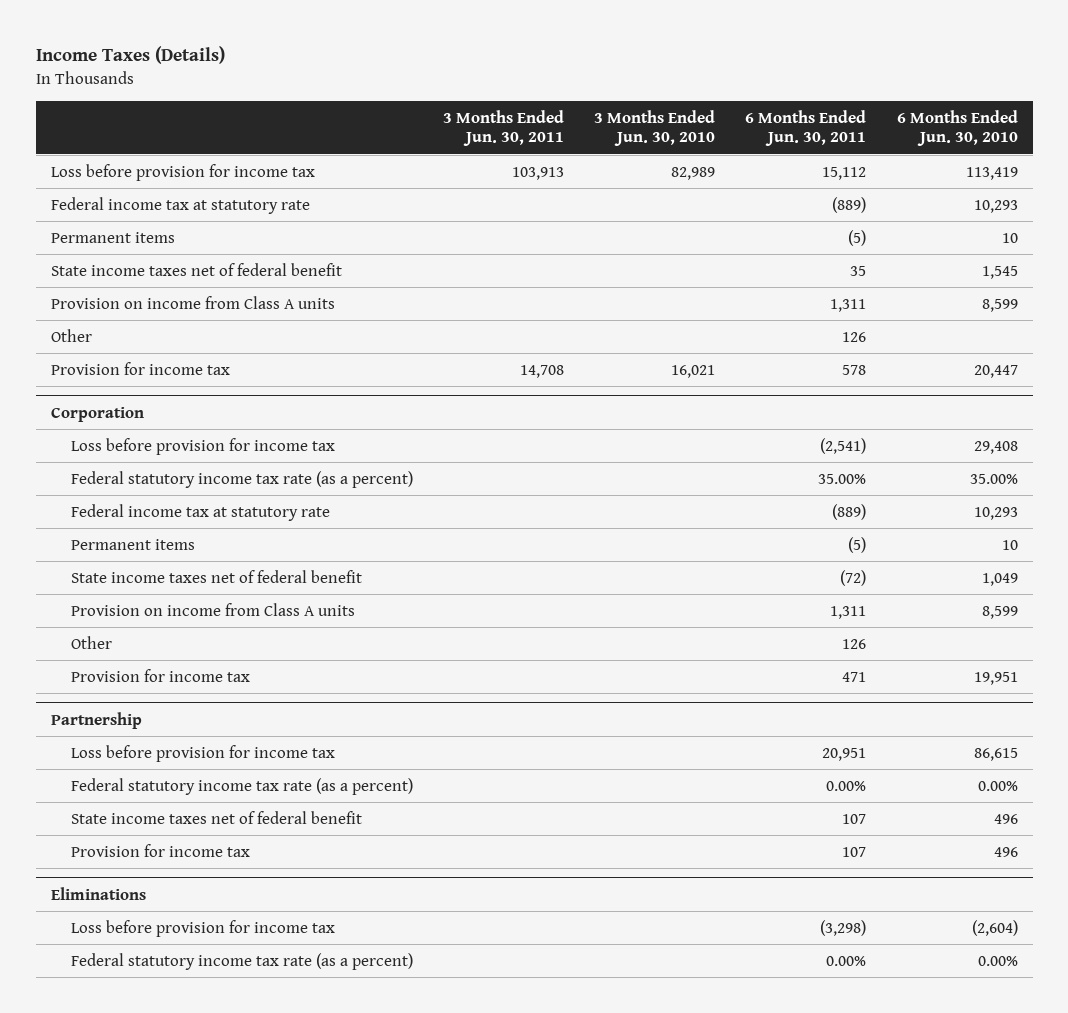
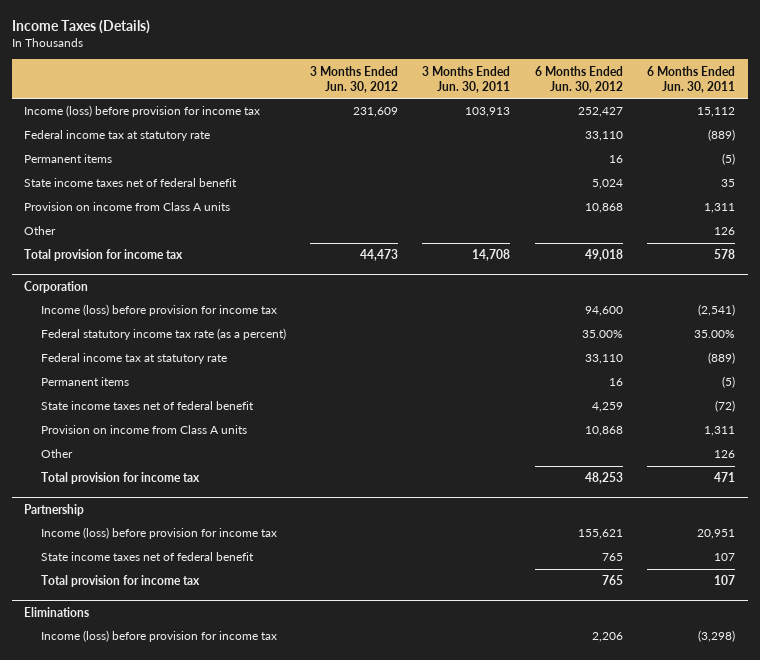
[594,109,716,147] 3 Months Ended Jun. 30, 2010 -> none
[896,109,1018,147] 6 Months Ended Jun. 30, 2010 -> none
none -> [310,65,399,93] 3 Months Ended Jun. 30, 2012
none -> [534,65,623,93] 6 Months Ended Jun. 30, 2012
[50,163,315,181] Loss before provision for income tax -> [24,105,261,118] Income (loss) before provision for income tax
[50,361,230,375] Provision for income tax -> [24,249,184,262] Total provision for income tax
[70,437,335,455] Loss before provision for income tax -> [40,304,277,317] Income (loss) before provision for income tax
[70,668,250,682] Provision for income tax -> [40,472,200,485] Total provision for income tax
[70,777,413,795] Federal statutory income tax rate (as a percent) -> none
[70,744,335,762] Loss before provision for income tax -> [40,527,277,540] Income (loss) before provision for income tax
[70,843,250,857] Provision for income tax -> [40,575,200,588] Total provision for income tax
[70,952,413,970] Federal statutory income tax rate (as a percent) -> none
[70,919,335,937] Loss before provision for income tax -> [40,630,277,643] Income (loss) before provision for income tax

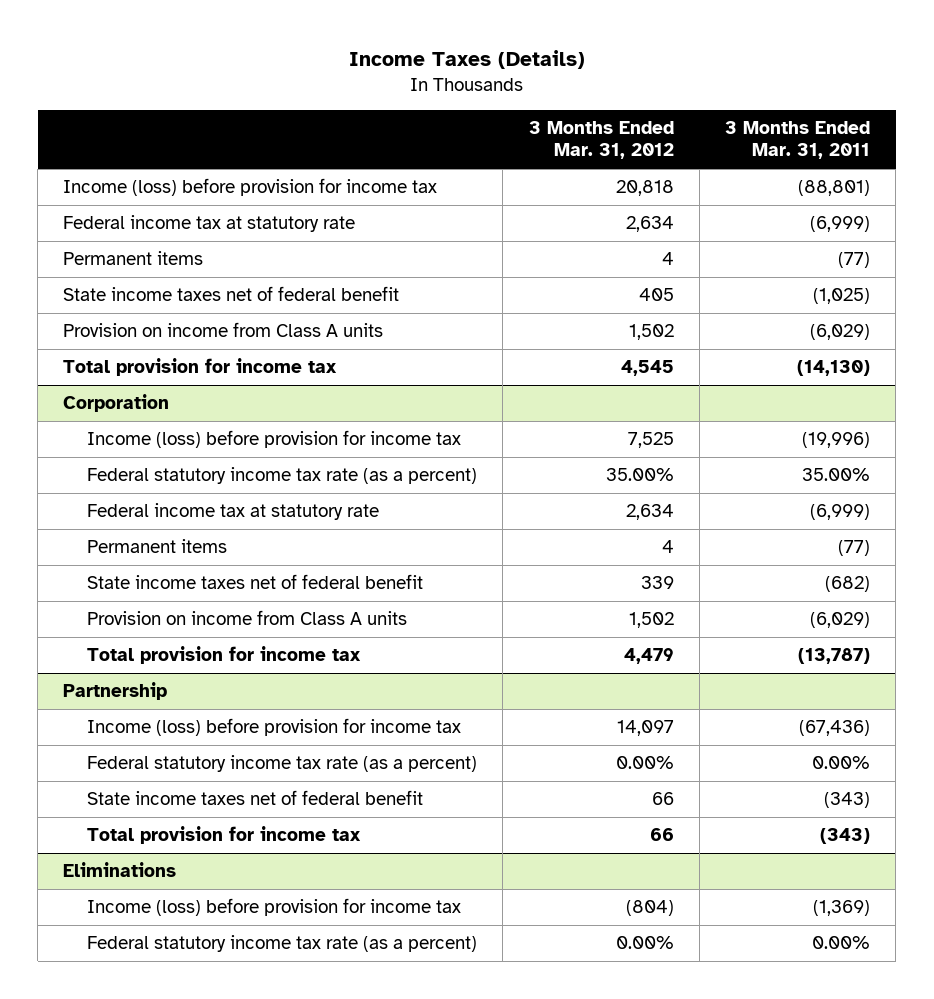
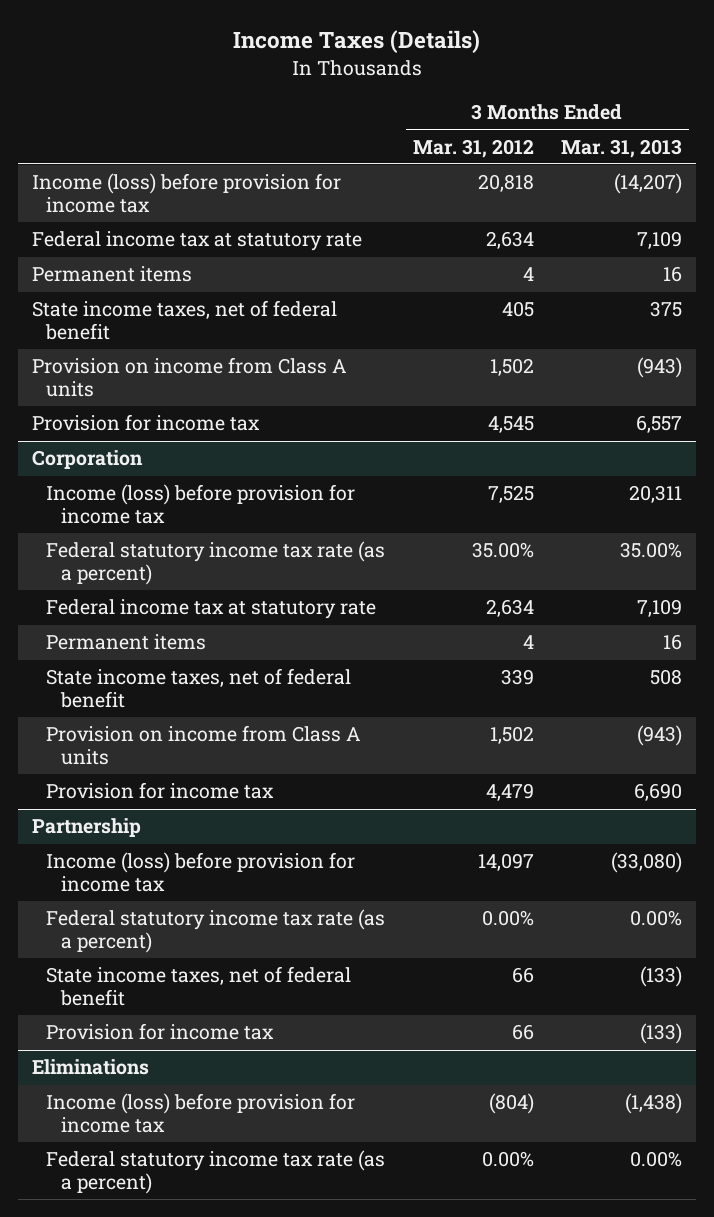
[725,121,871,160] 3 Months Ended Mar. 31, 2011 -> none
none -> [561,138,683,158] Mar. 31, 2013
[63,286,400,302] State income taxes net of federal benefit -> [31,300,337,341] State income taxes, net of federal benefit
[63,358,338,377] Total provision for income tax -> [31,414,260,432] Provision for income tax
[87,574,424,590] State income taxes net of federal benefit -> [46,668,352,709] State income taxes, net of federal benefit
[87,646,362,665] Total provision for income tax -> [46,782,275,800] Provision for income tax
[87,790,424,806] State income taxes net of federal benefit -> [46,966,352,1007] State income taxes, net of federal benefit
[87,826,362,845] Total provision for income tax -> [46,1023,275,1041] Provision for income tax

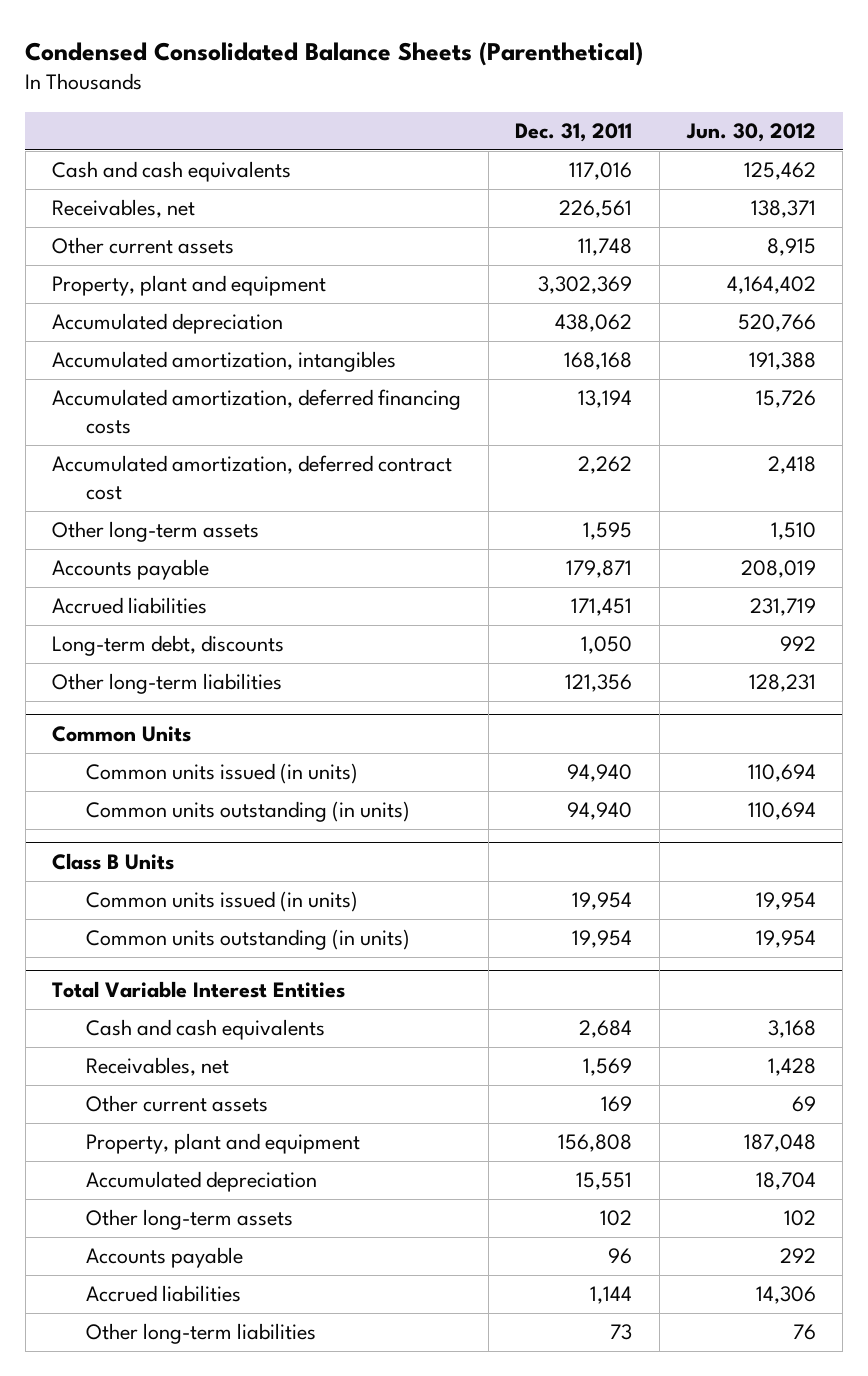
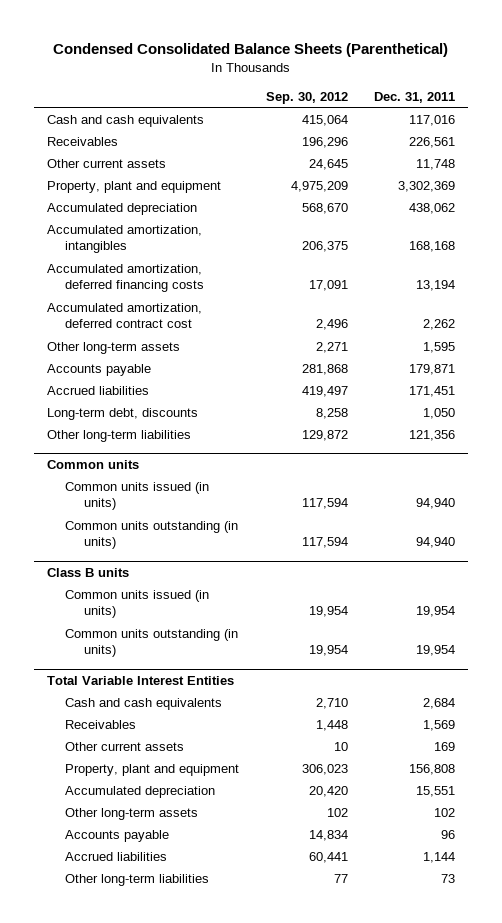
[685,122,816,142] Jun. 30, 2012 -> none
none -> [265,91,348,104] Sep. 30, 2012
[52,199,196,219] Receivables, net -> [46,136,118,146] Receivables
[52,726,192,743] Common Units -> [46,459,139,469] Common units
[52,853,175,871] Class B Units -> [46,567,129,577] Class B units
[86,1057,230,1077] Receivables, net -> [65,719,137,729] Receivables

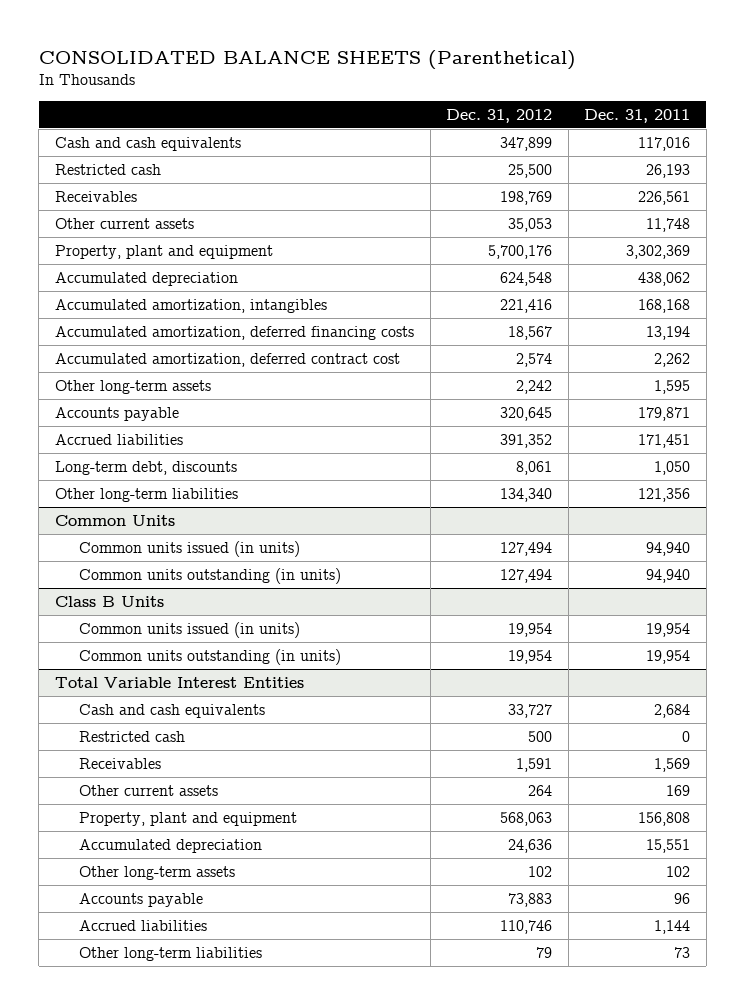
[52,43,448,58] Condensed Consolidated Balance Sheets (Parenthetical) -> [38,49,576,70] CONSOLIDATED BALANCE SHEETS (Parenthetical)
[265,91,348,104] Sep. 30, 2012 -> none
none -> [446,108,553,123] Dec. 31, 2012
none -> [54,163,161,175] Restricted cash
[46,459,139,469] Common units -> [54,514,175,526] Common Units
[46,567,129,577] Class B units -> [54,595,164,607] Class B Units
none -> [79,730,186,742] Restricted cash

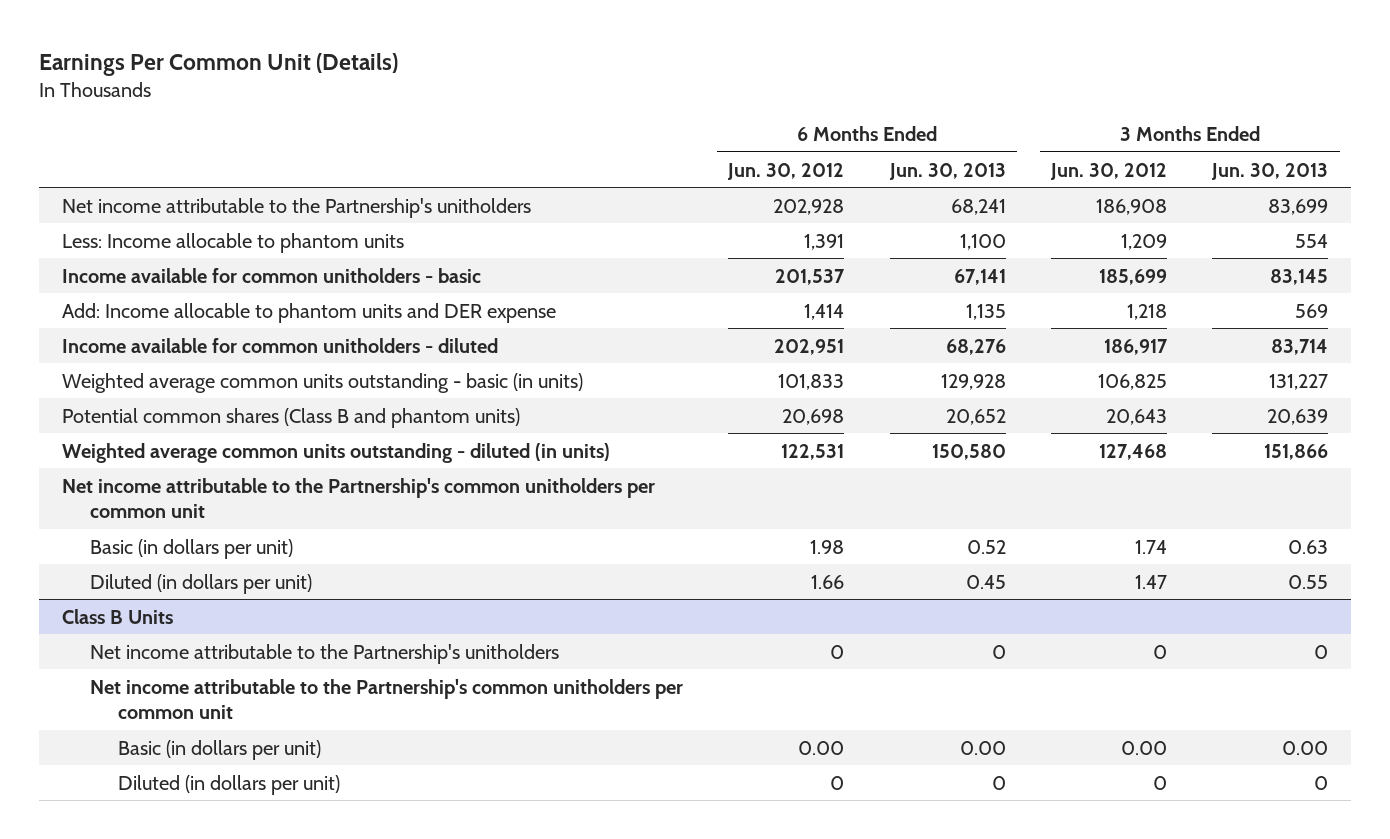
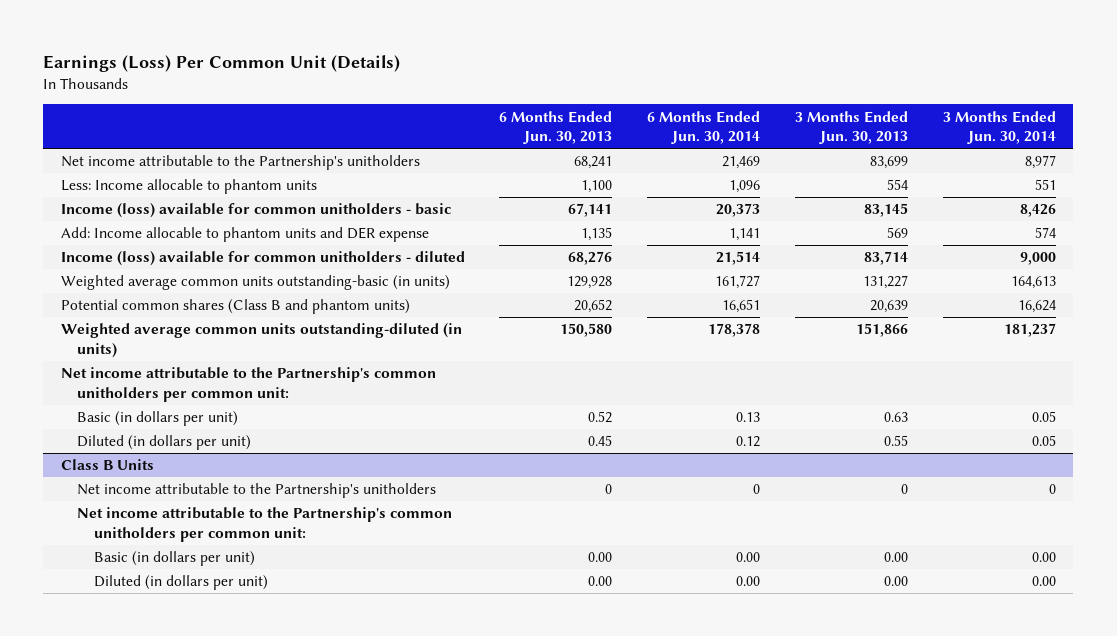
[38,52,398,76] Earnings Per Common Unit (Details) -> [43,54,401,72] Earnings (Loss) Per Common Unit (Details)
[727,162,845,180] Jun. 30, 2012 -> none
[1049,162,1167,180] Jun. 30, 2012 -> none
none -> [647,110,761,145] 6 Months Ended Jun. 30, 2014
none -> [943,110,1057,145] 3 Months Ended Jun. 30, 2014
[61,267,481,283] Income available for common unitholders - basic -> [60,203,451,219] Income (loss) available for common unitholders - basic
[61,337,498,353] Income available for common unitholders - diluted -> [60,251,465,267] Income (loss) available for common unitholders - diluted
[61,372,583,393] Weighted average common units outstanding - basic (in units) -> [60,275,450,291] Weighted average common units outstanding-basic (in units)
[61,442,610,463] Weighted average common units outstanding - diluted (in units) -> [60,323,462,358] Weighted average common units outstanding-diluted (in units)
[61,477,655,519] Net income attributable to the Partnership's common unitholders per common unit -> [60,367,436,402] Net income attributable to the Partnership's common unitholders per common unit:
[89,678,683,720] Net income attributable to the Partnership's common unitholders per common unit -> [77,507,453,542] Net income attributable to the Partnership's common unitholders per common unit:
[991,775,1006,790] 0 -> [588,576,613,587] 0.00
[1314,775,1329,790] 0 -> [884,576,909,587] 0.00

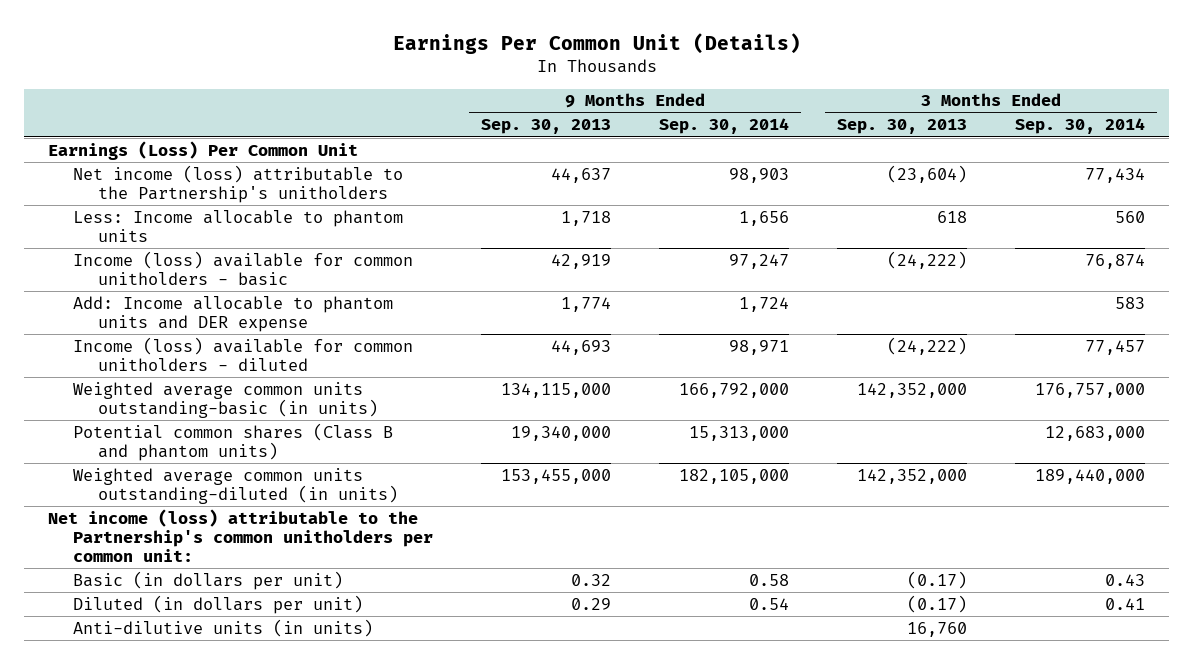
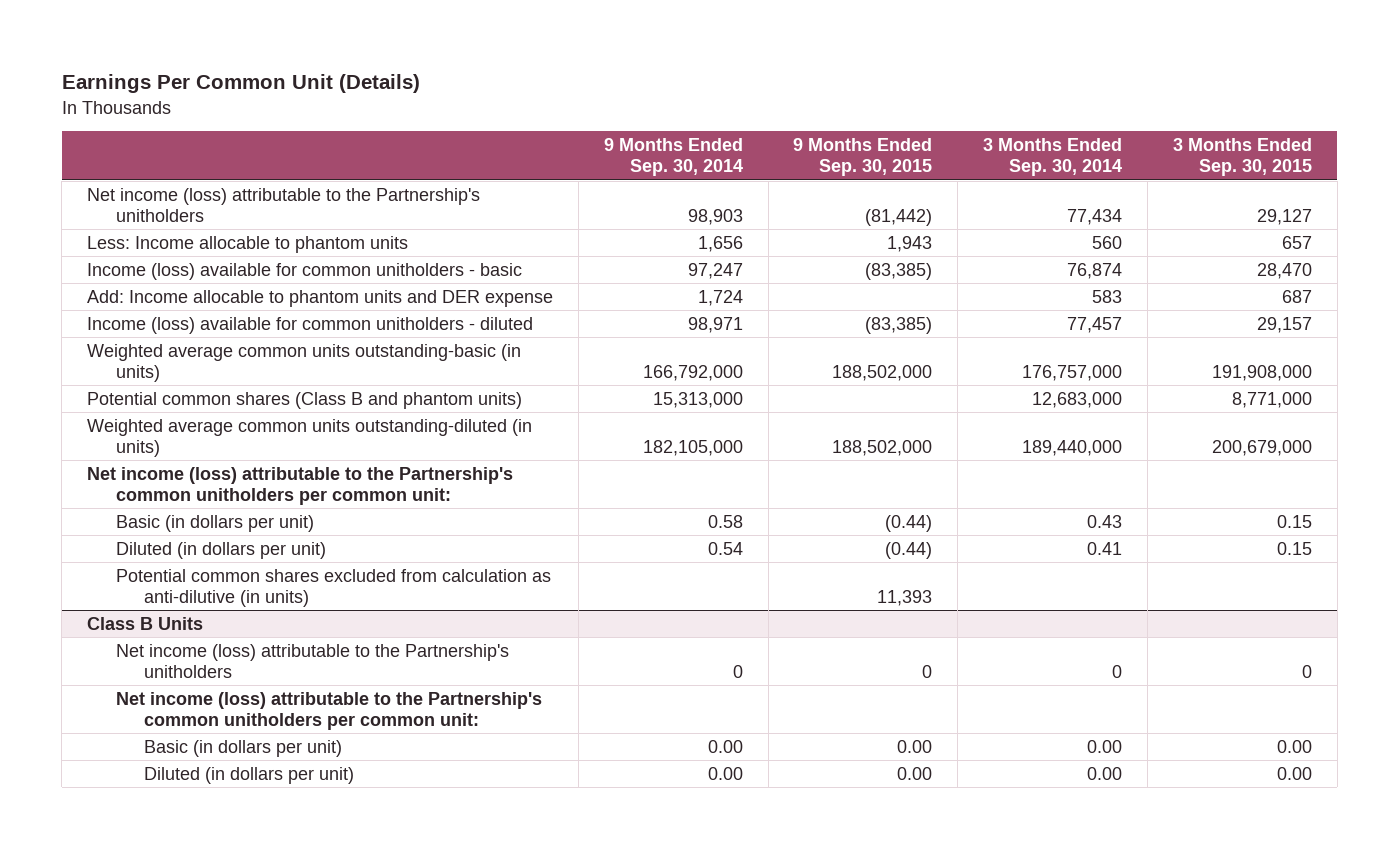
[480,119,611,135] Sep. 30, 2013 -> none
[837,119,968,135] Sep. 30, 2013 -> none
none -> [793,138,933,177] 9 Months Ended Sep. 30, 2015
none -> [1172,138,1312,177] 3 Months Ended Sep. 30, 2015
[48,140,359,160] Earnings (Loss) Per Common Unit -> none
[72,618,373,637] Anti-dilutive units (in units) -> [115,568,551,607] Potential common shares excluded from calculation as anti-dilutive (in units)
none -> [87,616,204,630] Class B Units
none -> [115,643,509,678] Net income (loss) attributable to the Partnership's unitholders
none -> [115,691,542,730] Net income (loss) attributable to the Partnership's common unitholders per common unit:
none -> [144,739,343,757] Basic (in dollars per unit)
none -> [144,766,355,784] Diluted (in dollars per unit)

